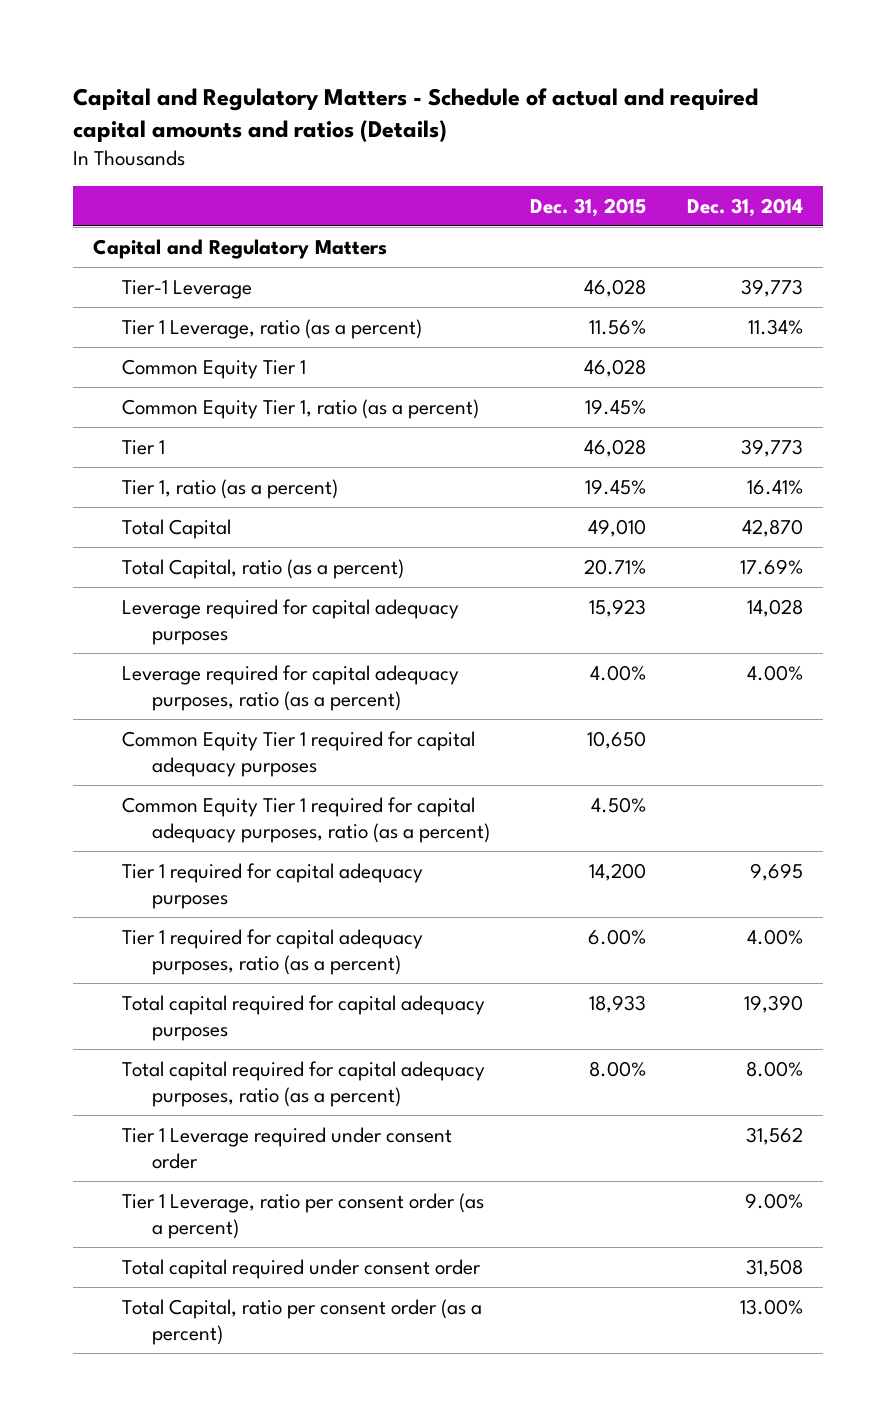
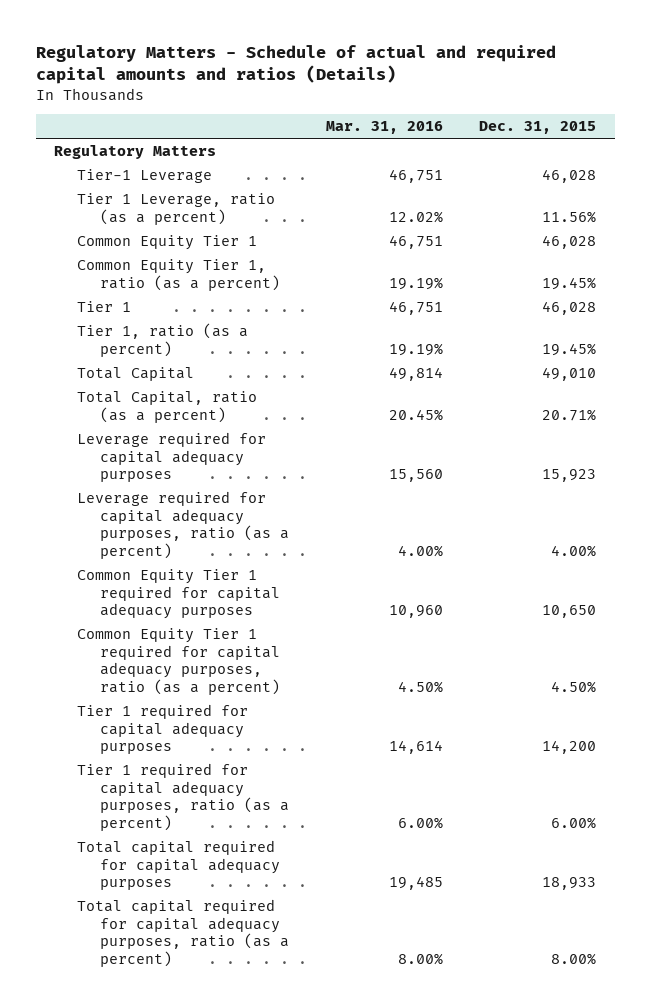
[72,88,758,143] Capital and Regulatory Matters - Schedule of actual and required capital amounts and ratios (Details) -> [35,45,556,85] Regulatory Matters - Schedule of actual and required capital amounts and ratios (Details)
[686,197,803,217] Dec. 31, 2014 -> none
none -> [325,121,443,135] Mar. 31, 2016
[93,238,388,259] Capital and Regulatory Matters -> [54,144,217,159] Regulatory Matters
[122,1126,453,1170] Tier 1 Leverage required under consent order -> none
[122,1192,485,1240] Tier 1 Leverage, ratio per consent order (as a percent) -> none
[122,1258,482,1279] Total capital required under consent order -> none
[122,1298,483,1346] Total Capital, ratio per consent order (as a percent) -> none

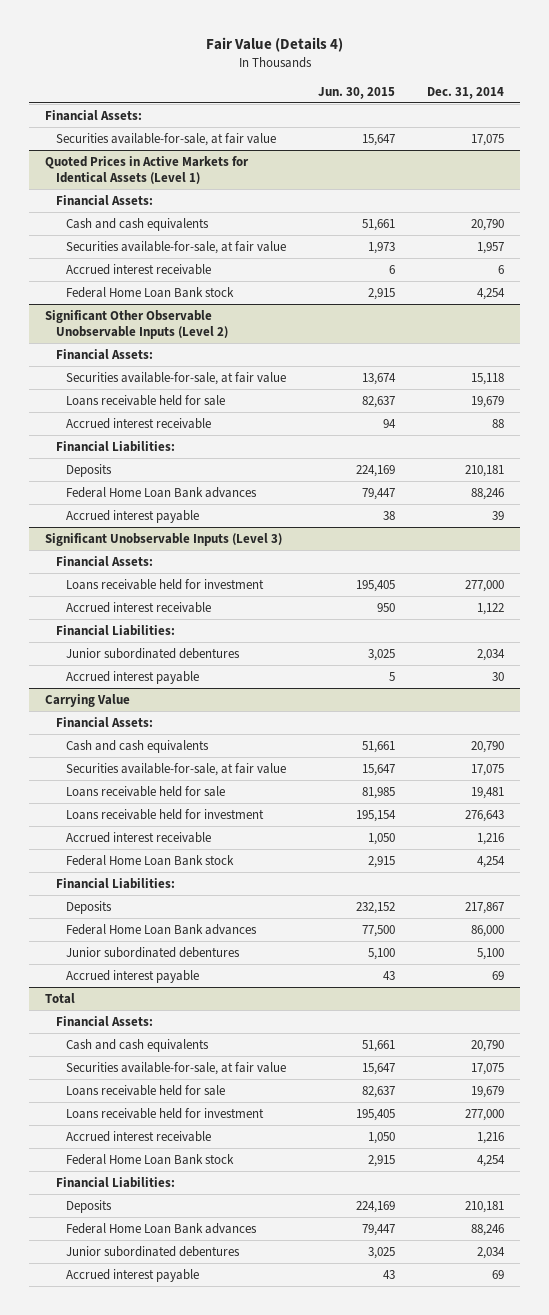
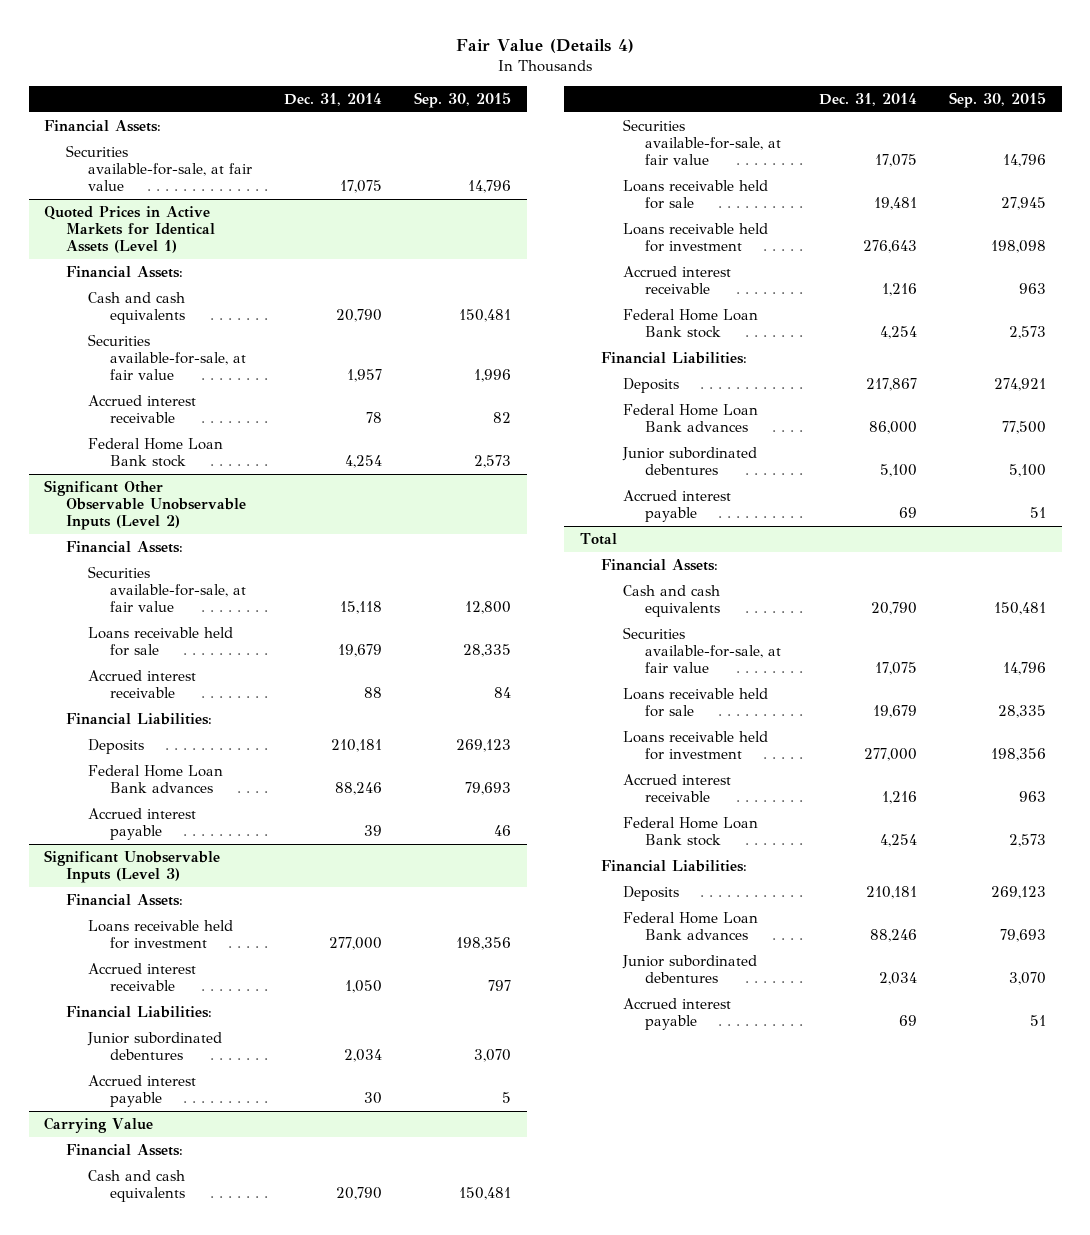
[317,86,395,99] Jun. 30, 2015 -> none
none -> [413,92,511,109] Sep. 30, 2015
[497,264,504,274] 6 -> [365,411,382,423] 78
[476,602,504,615] 1,122 -> [344,979,382,993] 1,050

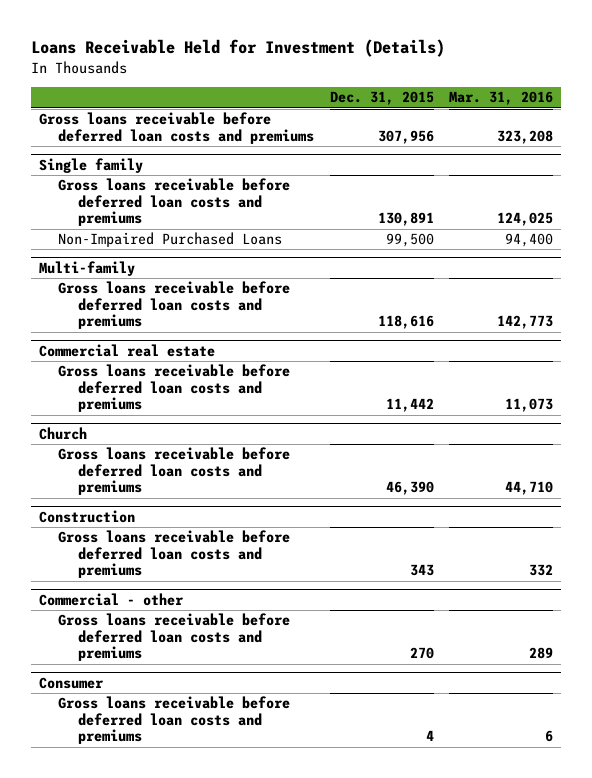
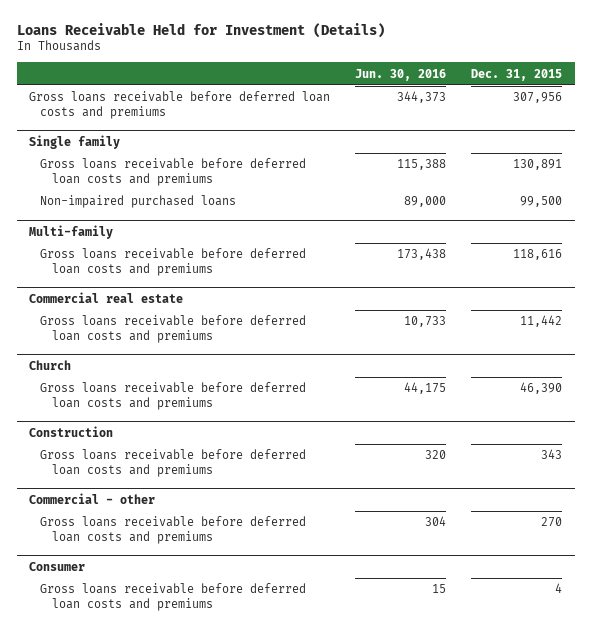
[448,91,553,106] Mar. 31, 2016 -> none
none -> [355,68,447,81] Jun. 30, 2016
[58,232,283,248] Non-Impaired Purchased Loans -> [40,195,237,209] Non-impaired purchased loans

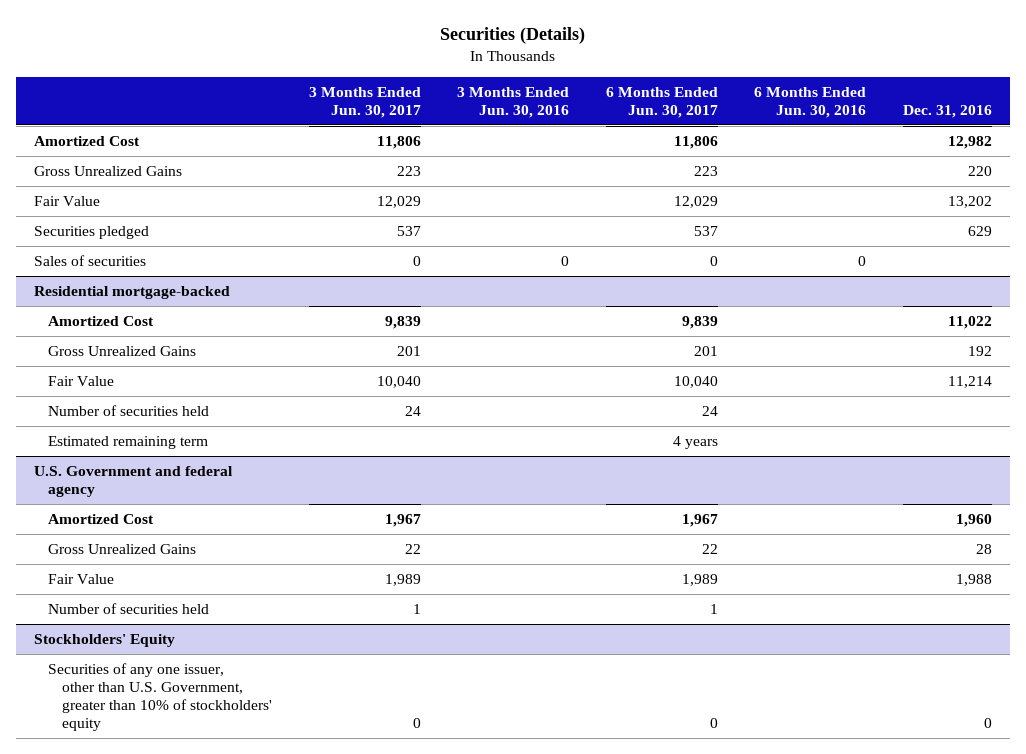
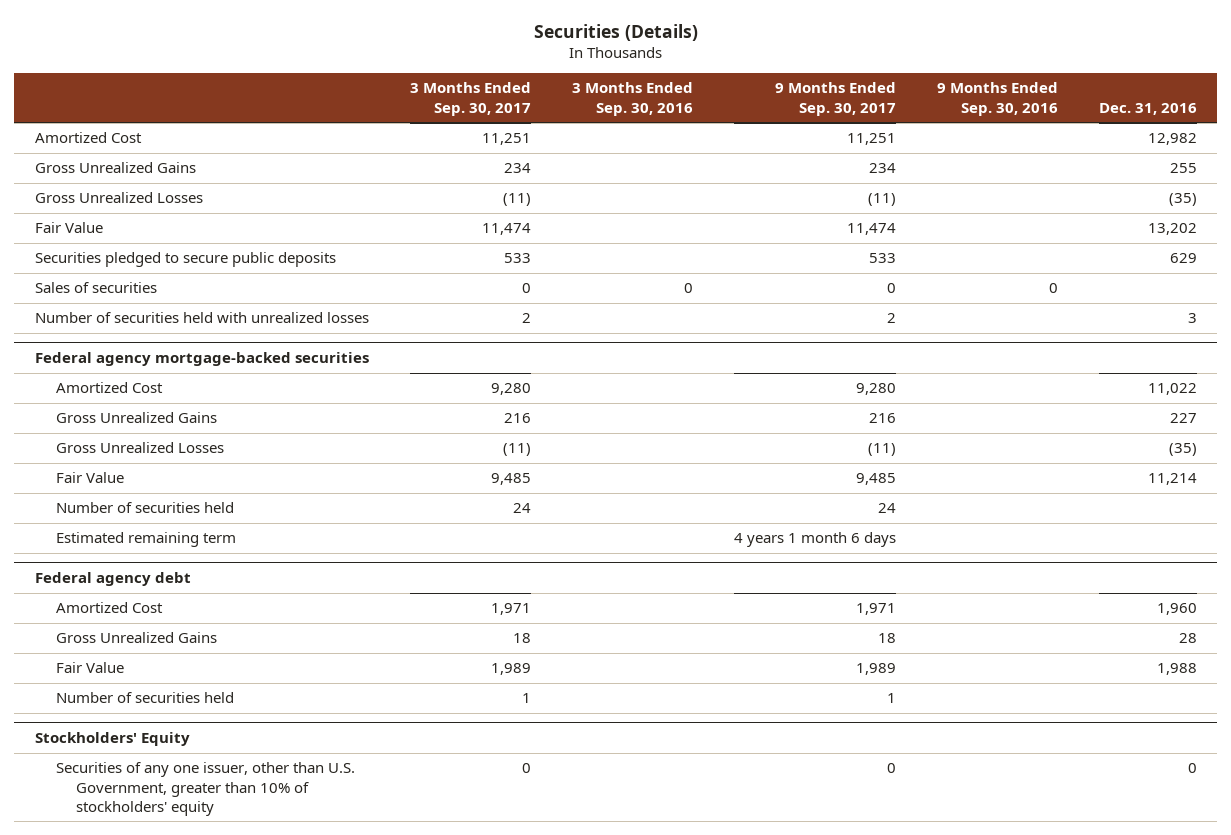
[308,86,421,119] 3 Months Ended Jun. 30, 2017 -> none
[457,86,570,119] 3 Months Ended Jun. 30, 2016 -> none
[605,86,718,119] 6 Months Ended Jun. 30, 2017 -> none
[754,86,867,119] 6 Months Ended Jun. 30, 2016 -> none
none -> [409,82,531,116] 3 Months Ended Sep. 30, 2017
none -> [571,82,693,116] 3 Months Ended Sep. 30, 2016
none -> [774,82,896,116] 9 Months Ended Sep. 30, 2017
none -> [936,82,1058,116] 9 Months Ended Sep. 30, 2016
[967,165,992,176] 220 -> [1169,163,1197,174] 255
none -> [34,192,203,204] Gross Unrealized Losses
[34,225,150,239] Securities pledged -> [34,252,336,268] Securities pledged to secure public deposits
[34,285,231,299] Residential mortgage-backed -> none
none -> [34,312,369,324] Number of securities held with unrealized losses
none -> [34,351,369,366] Federal agency mortgage-backed securities
[967,345,992,356] 192 -> [1169,413,1197,424] 227
none -> [55,442,224,454] Gross Unrealized Losses
[34,465,234,498] U.S. Government and federal agency -> [34,571,191,586] Federal agency debt

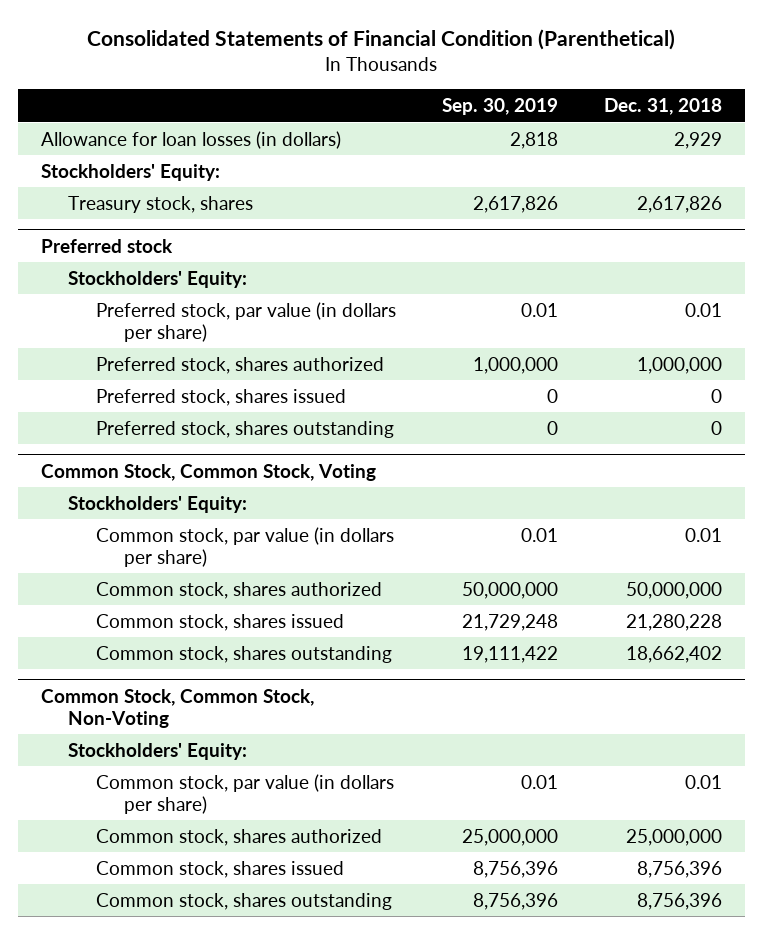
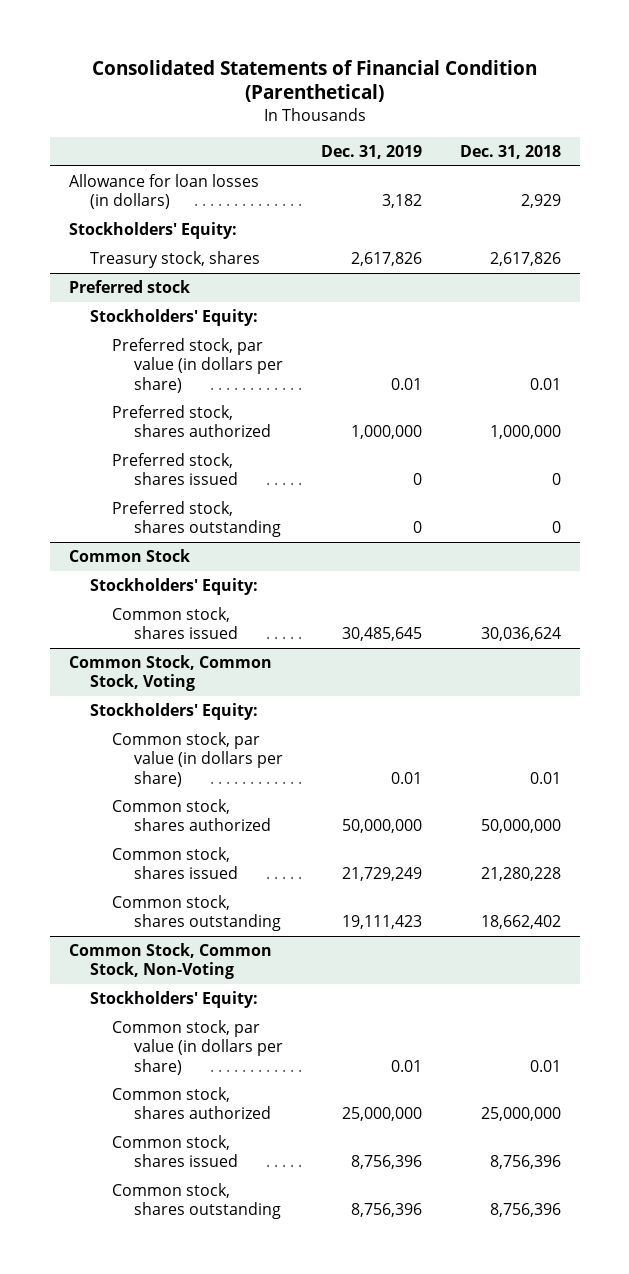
[442,98,559,116] Sep. 30, 2019 -> none
none -> [320,145,422,160] Dec. 31, 2019
none -> [68,549,190,563] Common Stock
none -> [90,578,259,596] Stockholders' Equity:
none -> [112,607,238,640] Common stock, shares issued

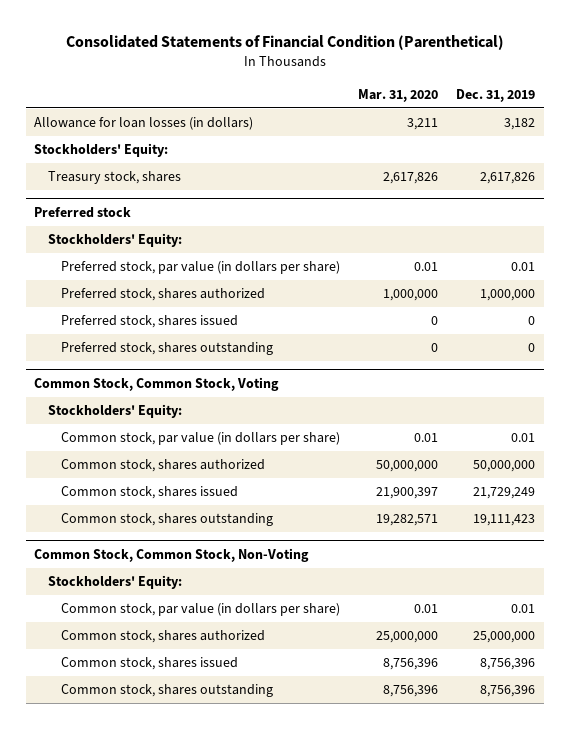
[459,145,561,160] Dec. 31, 2018 -> none
none -> [357,88,438,102] Mar. 31, 2020
[68,549,190,563] Common Stock -> none
[90,578,259,596] Stockholders' Equity: -> none
[112,607,238,640] Common stock, shares issued -> none

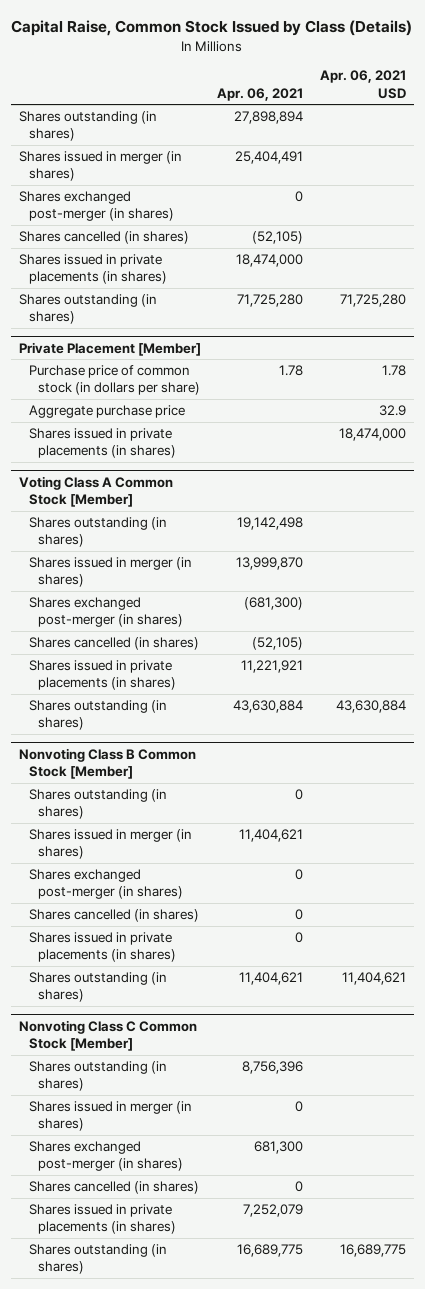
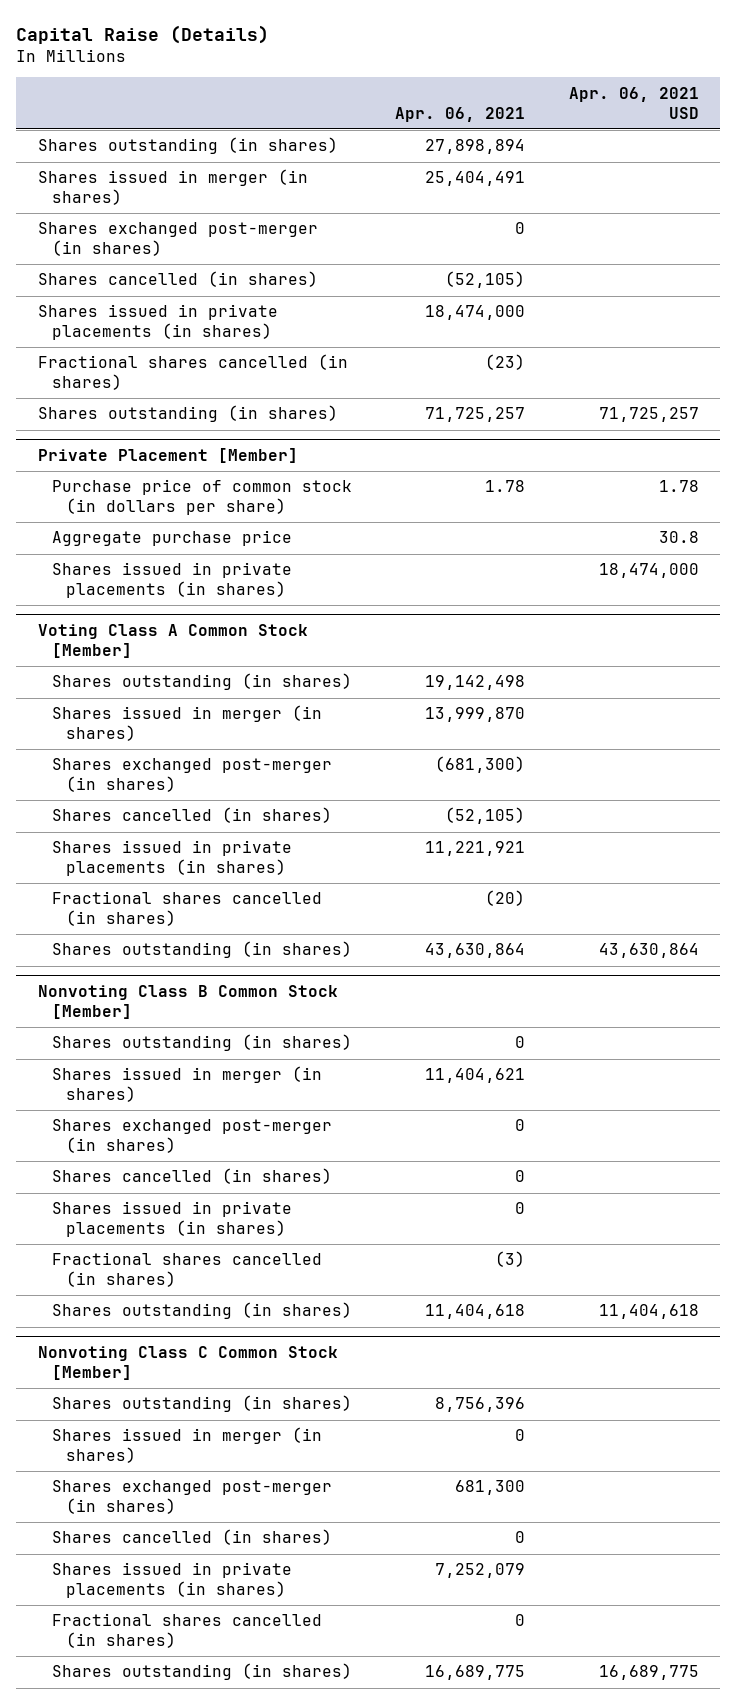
[11,20,413,37] Capital Raise, Common Stock Issued by Class (Details) -> [16,24,270,44] Capital Raise (Details)
none -> [37,354,348,391] Fractional shares cancelled (in shares)
[237,294,304,308] 71,725,280 -> [425,407,526,423] 71,725,257
[339,294,406,308] 71,725,280 -> [598,407,699,423] 71,725,257
[378,405,406,417] 32.9 -> [658,531,699,544] 30.8
none -> [51,891,322,927] Fractional shares cancelled (in shares)
[233,700,304,714] 43,630,884 -> [425,943,526,959] 43,630,864
[335,700,406,714] 43,630,884 -> [598,943,699,959] 43,630,864
none -> [51,1252,322,1288] Fractional shares cancelled (in shares)
[239,972,304,986] 11,404,621 -> [425,1304,526,1320] 11,404,618
[341,972,406,986] 11,404,621 -> [598,1304,699,1320] 11,404,618
none -> [51,1613,322,1649] Fractional shares cancelled (in shares)

